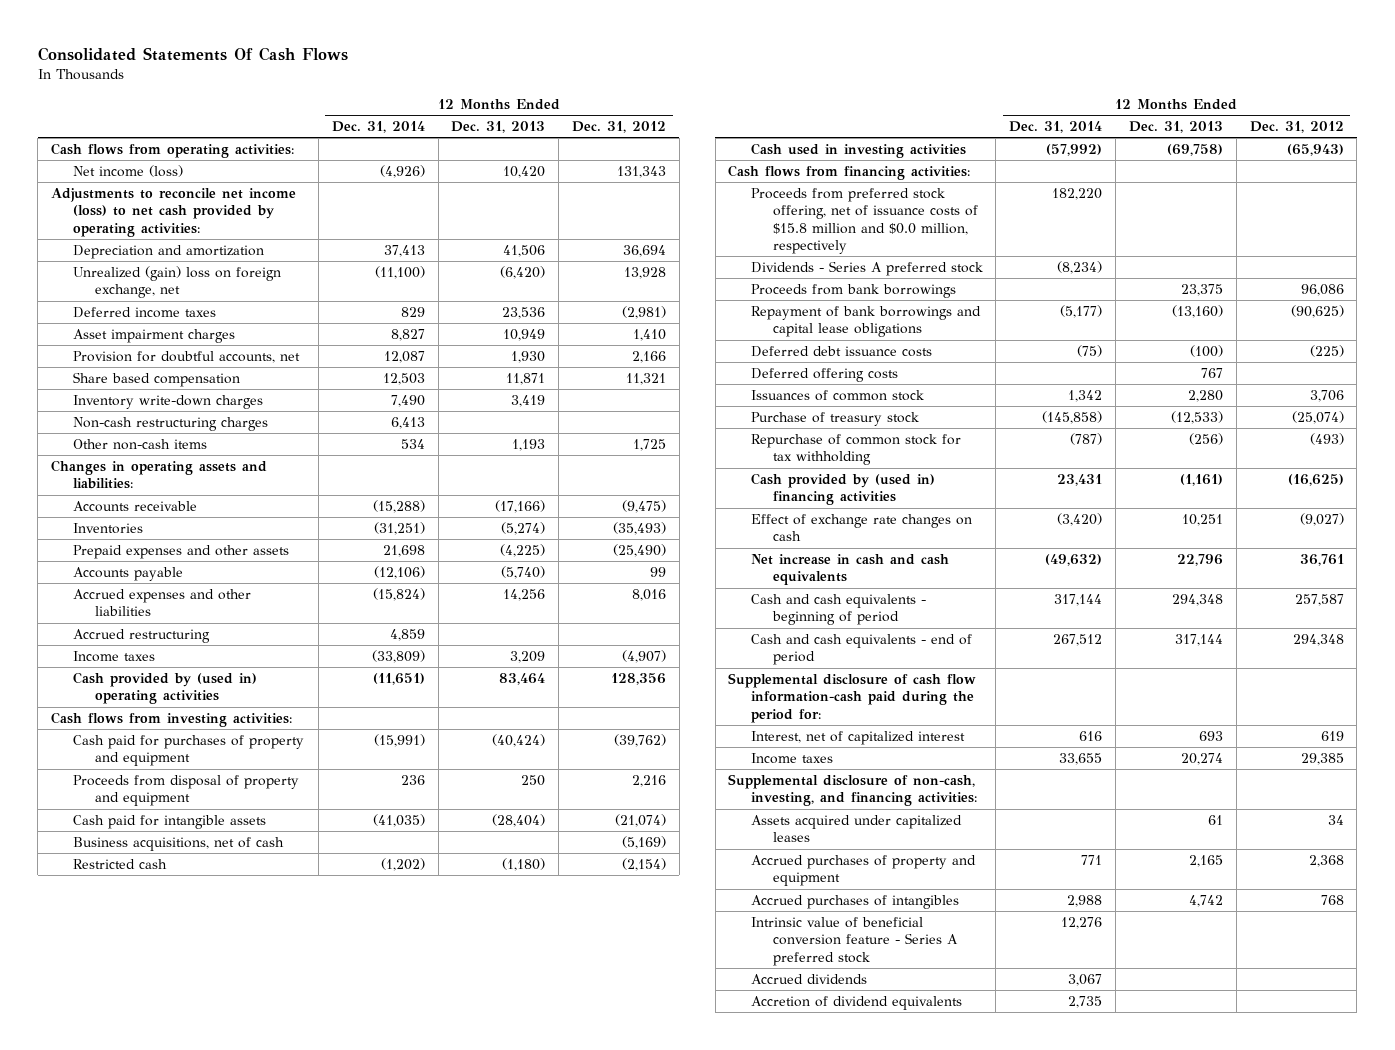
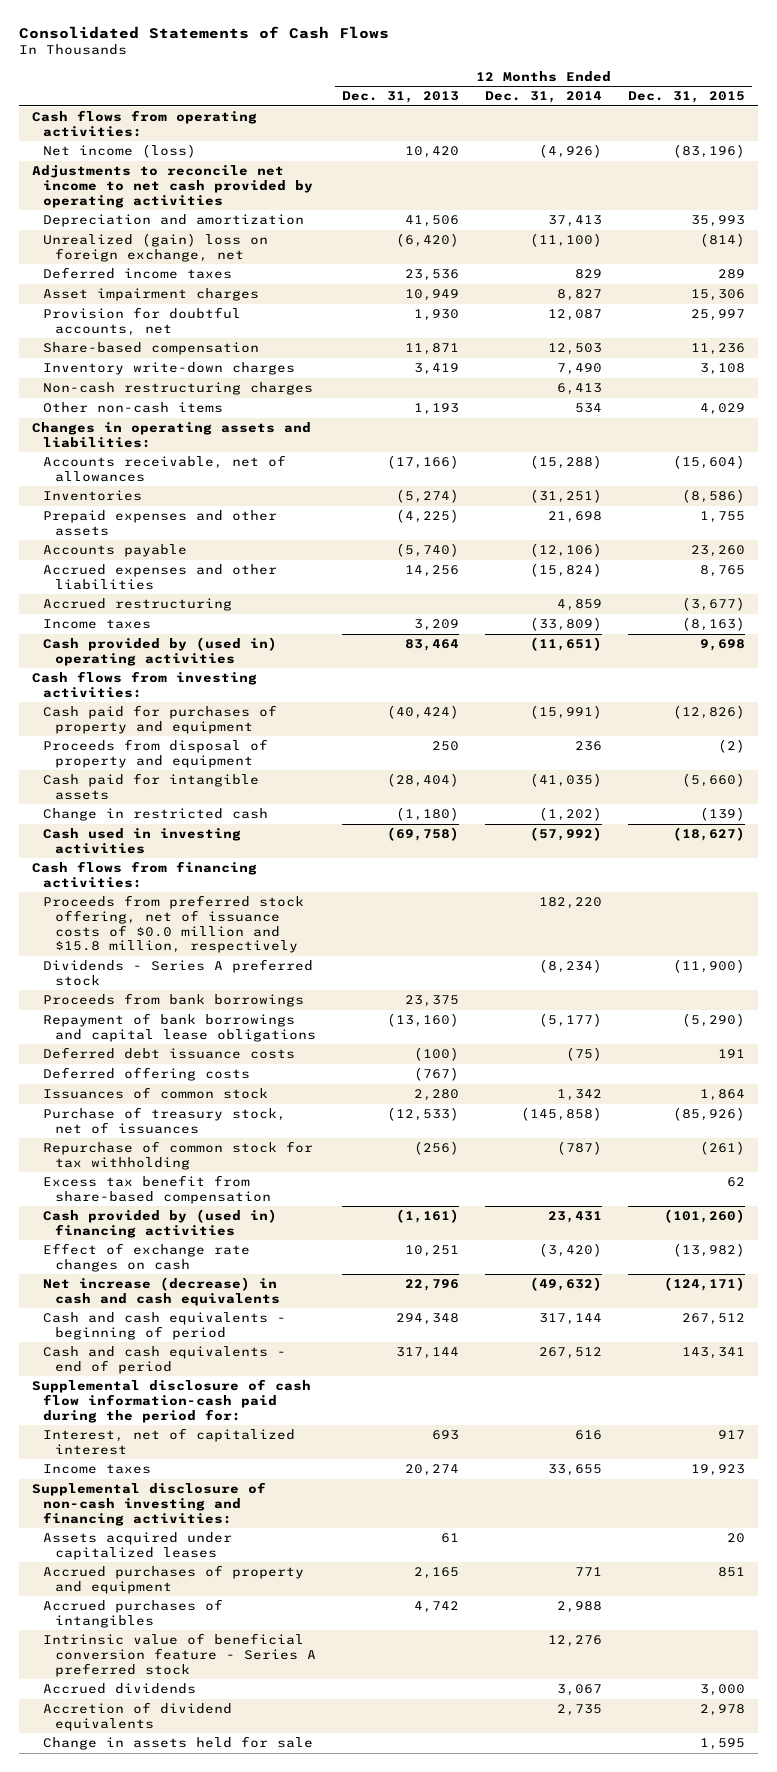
[37,46,348,61] Consolidated Statements Of Cash Flows -> [18,25,389,39] Consolidated Statements of Cash Flows
[572,121,667,134] Dec. 31, 2012 -> none
none -> [628,91,746,104] Dec. 31, 2015
[50,187,296,237] Adjustments to reconcile net income (loss) to net cash provided by operating activities: -> [31,165,314,208] Adjustments to reconcile net income to net cash provided by operating activities
[73,371,241,387] Share based compensation -> [43,342,260,356] Share-based compensation
[73,500,198,512] Accounts receivable -> [43,455,287,482] Accounts receivable, net of allowances
[73,836,285,851] Business acquisitions, net of cash -> none
[73,858,168,869] Restricted cash -> [43,808,269,822] Change in restricted cash
[750,187,978,255] Proceeds from preferred stock offering, net of issuance costs of $15.8 million and $0.0 million, respectively -> [43,895,305,954] Proceeds from preferred stock offering, net of issuance costs of $0.0 million and $15.8 million, respectively
[1200,367,1223,378] 767 -> [414,1067,460,1082] (767)
[750,411,919,426] Purchase of treasury stock -> [43,1107,287,1134] Purchase of treasury stock, net of issuances
none -> [43,1175,271,1204] Excess tax benefit from share-based compensation
[750,553,949,586] Net increase in cash and cash equivalents -> [43,1277,280,1306] Net increase (decrease) in cash and cash equivalents
[728,773,977,807] Supplemental disclosure of non-cash, investing, and financing activities: -> [31,1482,266,1526] Supplemental disclosure of non-cash investing and financing activities:
none -> [43,1736,314,1751] Change in assets held for sale

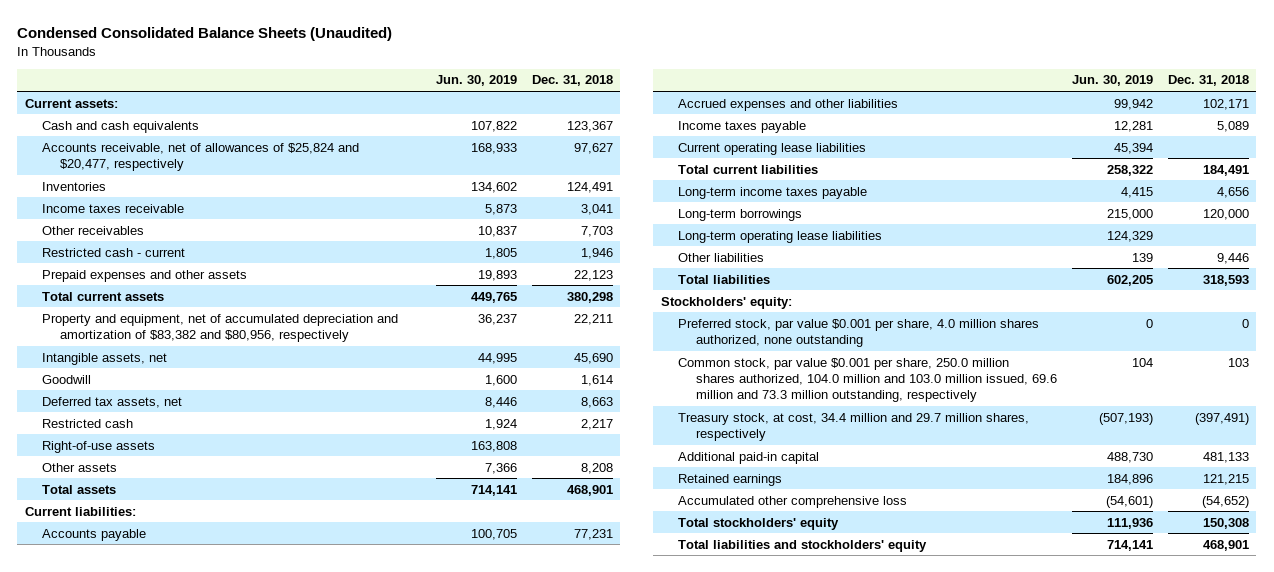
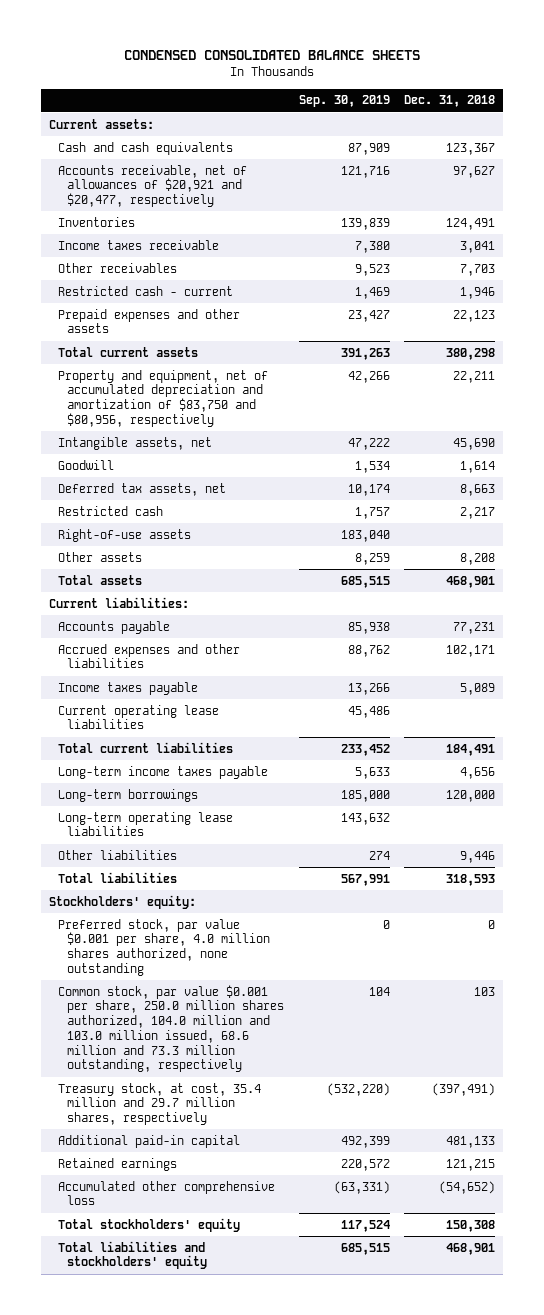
[17,26,393,41] Condensed Consolidated Balance Sheets (Unaudited) -> [124,50,421,61] CONDENSED CONSOLIDATED BALANCE SHEETS
[436,75,518,87] Jun. 30, 2019 -> none
none -> [298,95,390,108] Sep. 30, 2019
[42,142,360,172] Accounts receivable, net of allowances of $25,824 and $20,477, respectively -> [57,164,247,208] Accounts receivable, net of allowances of $20,921 and $20,477, respectively
[42,313,399,343] Property and equipment, net of accumulated depreciation and amortization of $83,382 and $80,956, respectively -> [57,369,268,427] Property and equipment, net of accumulated depreciation and amortization of $83,750 and $80,956, respectively
[678,357,1058,403] Common stock, par value $0.001 per share, 250.0 million shares authorized, 104.0 million and 103.0 million issued, 69.6 million and 73.3 million outstanding, respectively -> [57,984,284,1073] Common stock, par value $0.001 per share, 250.0 million shares authorized, 104.0 million and 103.0 million issued, 68.6 million and 73.3 million outstanding, respectively
[678,412,1030,442] Treasury stock, at cost, 34.4 million and 29.7 million shares, respectively -> [57,1082,261,1126] Treasury stock, at cost, 35.4 million and 29.7 million shares, respectively

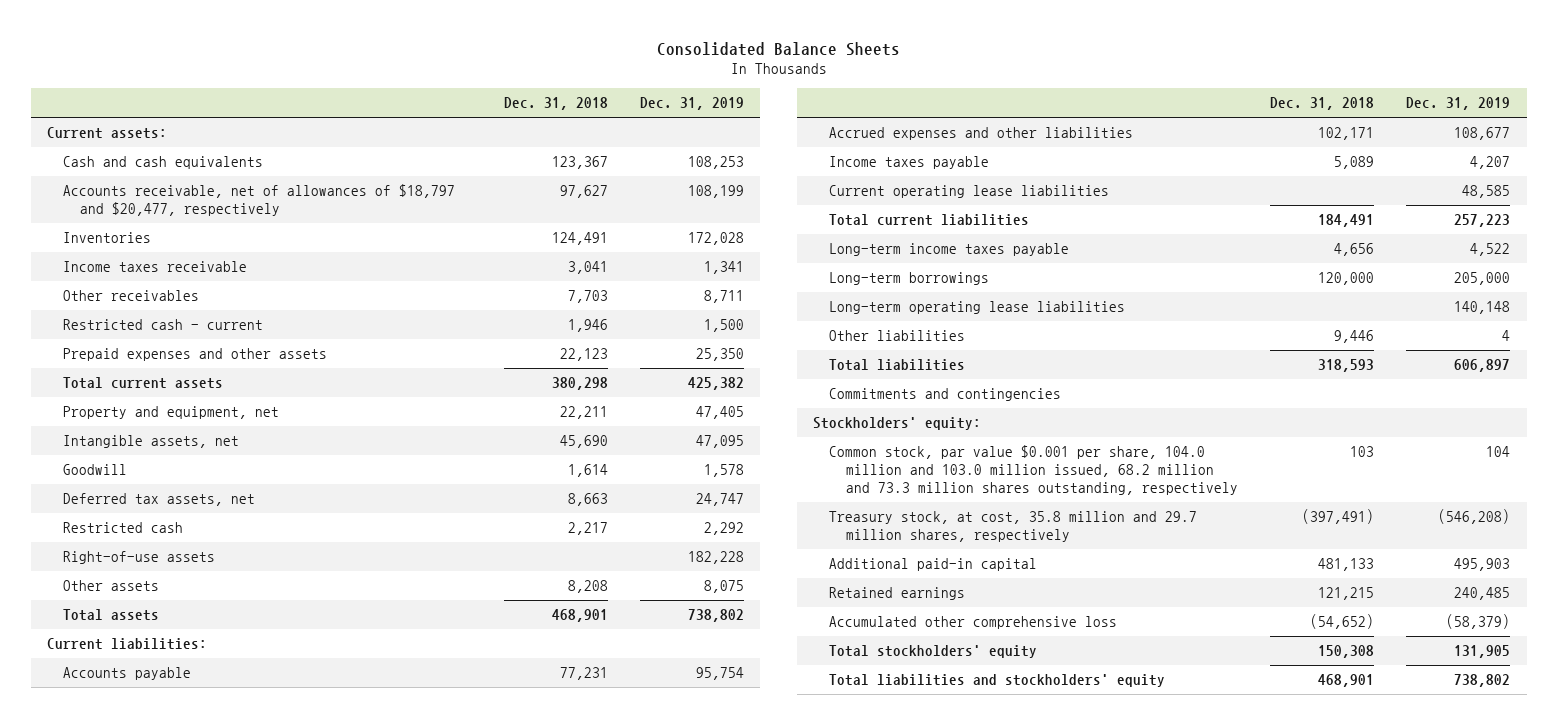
[124,50,421,61] CONDENSED CONSOLIDATED BALANCE SHEETS -> [656,41,900,56] Consolidated Balance Sheets
[298,95,390,108] Sep. 30, 2019 -> none
none -> [640,97,745,111] Dec. 31, 2019
[57,164,247,208] Accounts receivable, net of allowances of $20,921 and $20,477, respectively -> [63,184,456,217] Accounts receivable, net of allowances of $18,797 and $20,477, respectively
[57,369,268,427] Property and equipment, net of accumulated depreciation and amortization of $83,750 and $80,956, respectively -> [63,406,280,420] Property and equipment, net
none -> [829,388,1062,402] Commitments and contingencies
[57,918,270,976] Preferred stock, par value $0.001 per share, 4.0 million shares authorized, none outstanding -> none
[57,984,284,1073] Common stock, par value $0.001 per share, 250.0 million shares authorized, 104.0 million and 103.0 million issued, 68.6 million and 73.3 million outstanding, respectively -> [829,445,1238,496] Common stock, par value $0.001 per share, 104.0 million and 103.0 million issued, 68.2 million and 73.3 million shares outstanding, respectively
[57,1082,261,1126] Treasury stock, at cost, 35.4 million and 29.7 million shares, respectively -> [829,511,1198,543] Treasury stock, at cost, 35.8 million and 29.7 million shares, respectively

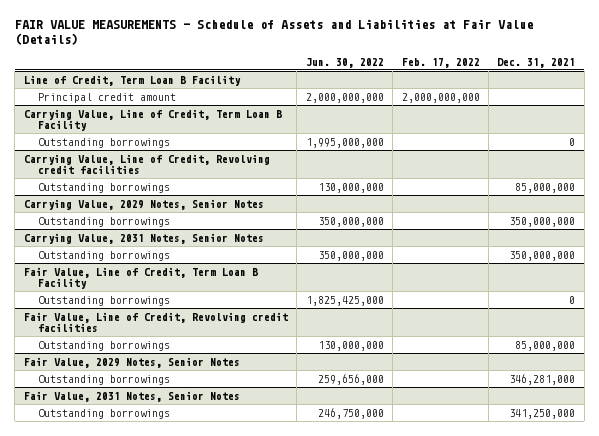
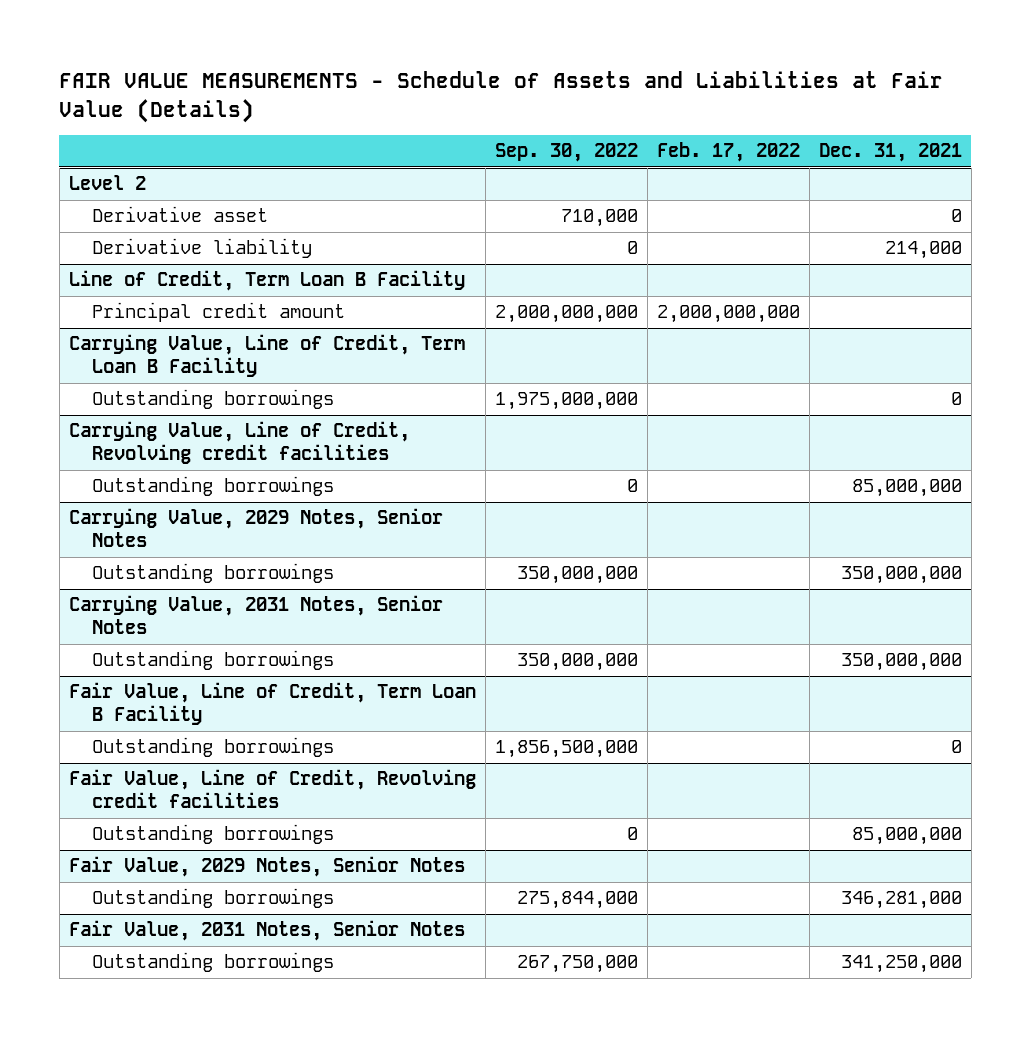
[305,57,384,68] Jun. 30, 2022 -> none
none -> [494,143,638,163] Sep. 30, 2022
none -> [68,175,146,191] Level 2
none -> [91,206,268,223] Derivative asset
none -> [91,238,312,259] Derivative liability

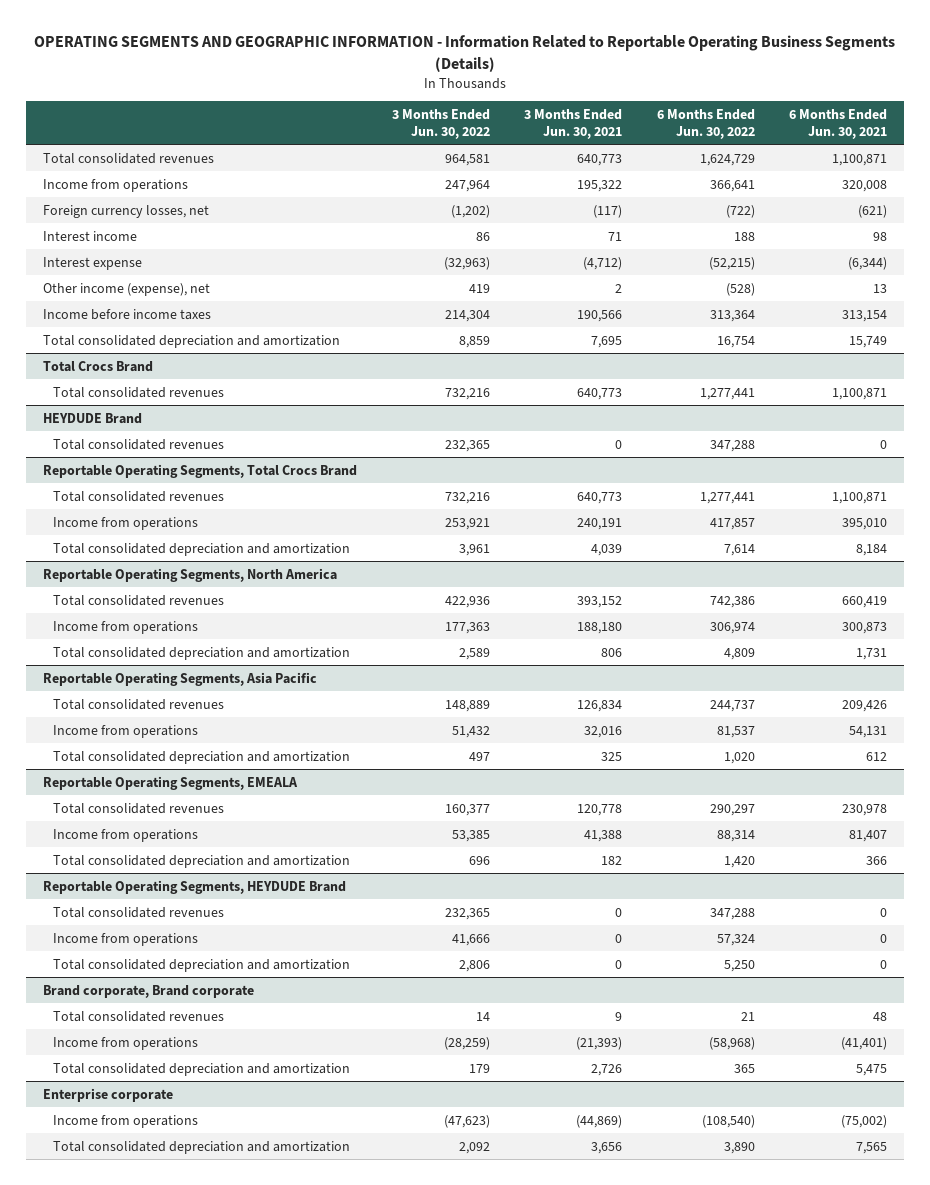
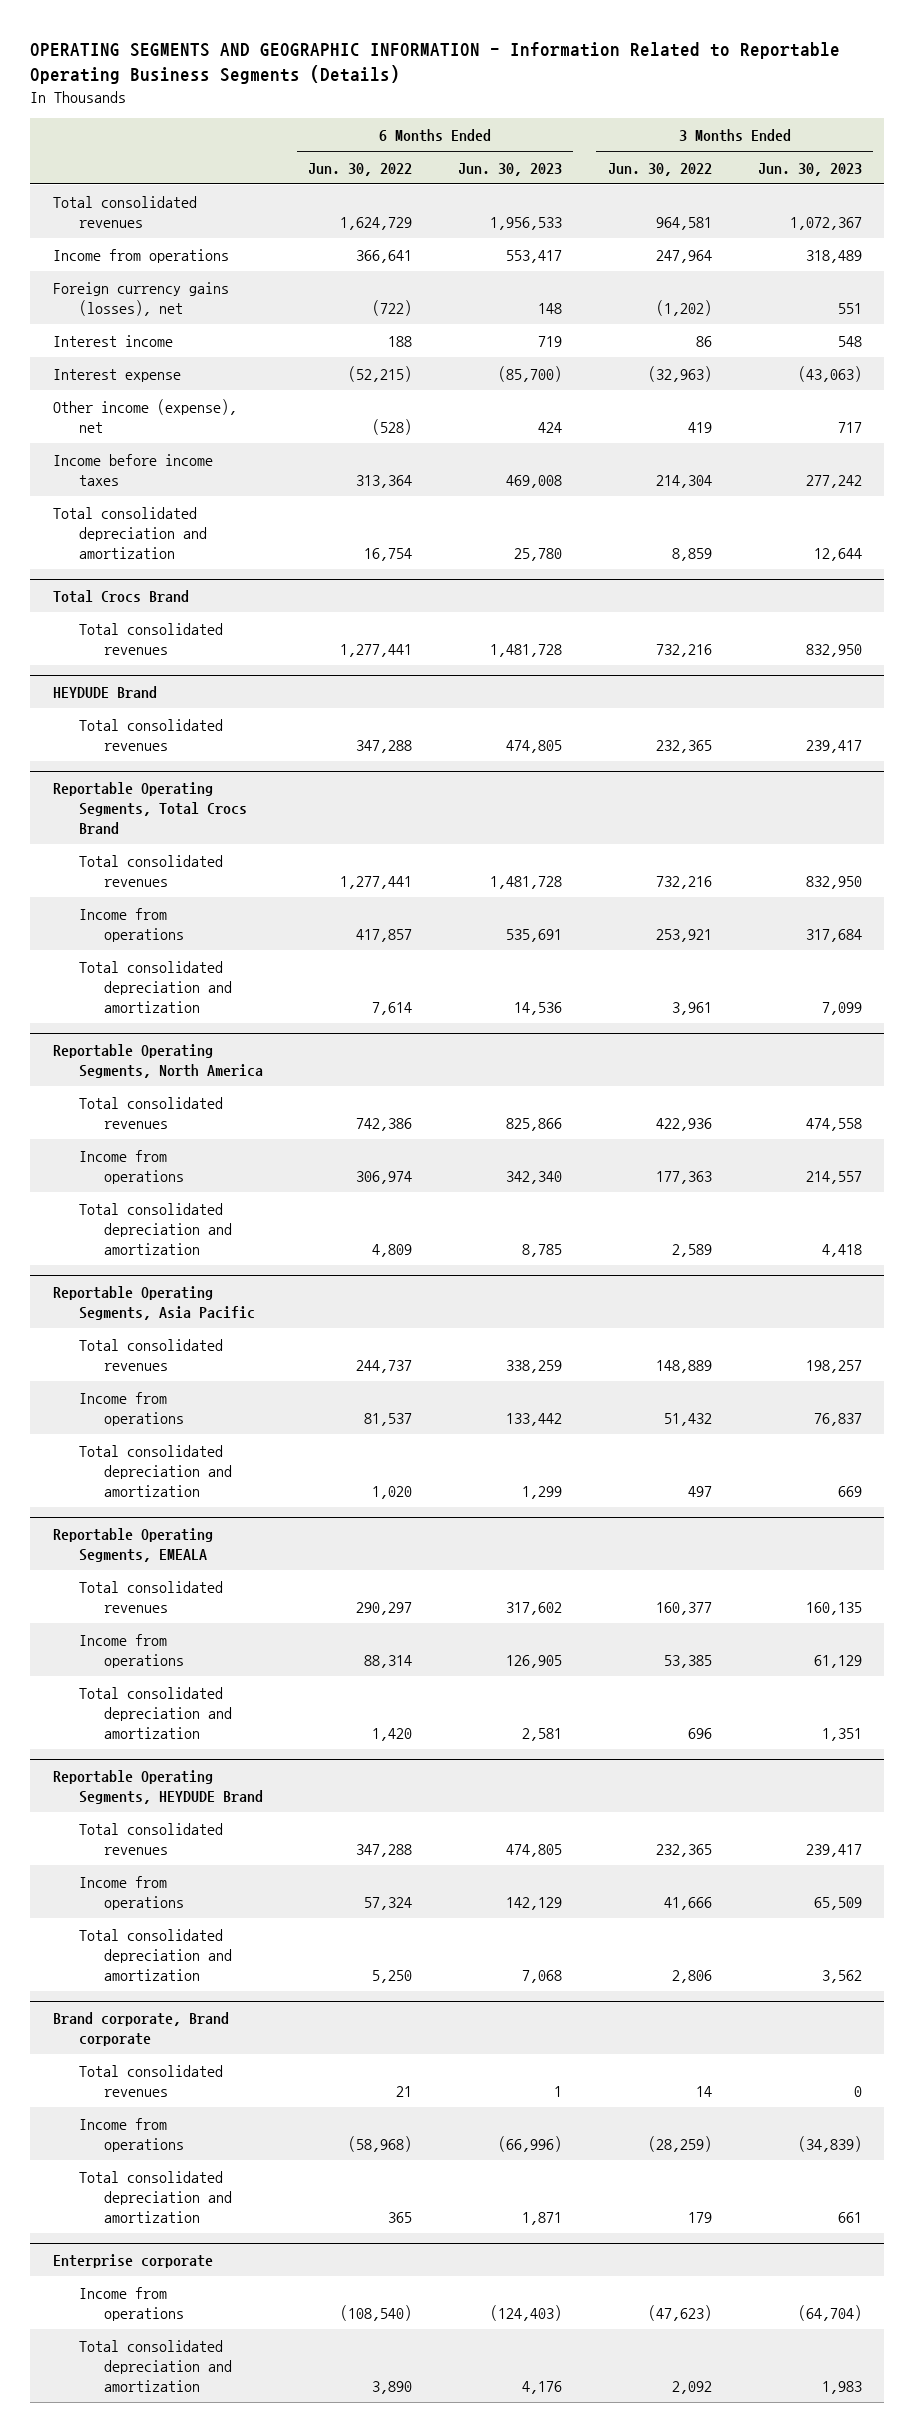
[524,109,623,139] 3 Months Ended Jun. 30, 2021 -> none
[789,109,888,139] 6 Months Ended Jun. 30, 2021 -> none
none -> [458,162,563,176] Jun. 30, 2023
none -> [757,162,862,176] Jun. 30, 2023
[43,204,210,218] Foreign currency losses, net -> [53,281,230,316] Foreign currency gains (losses), net

